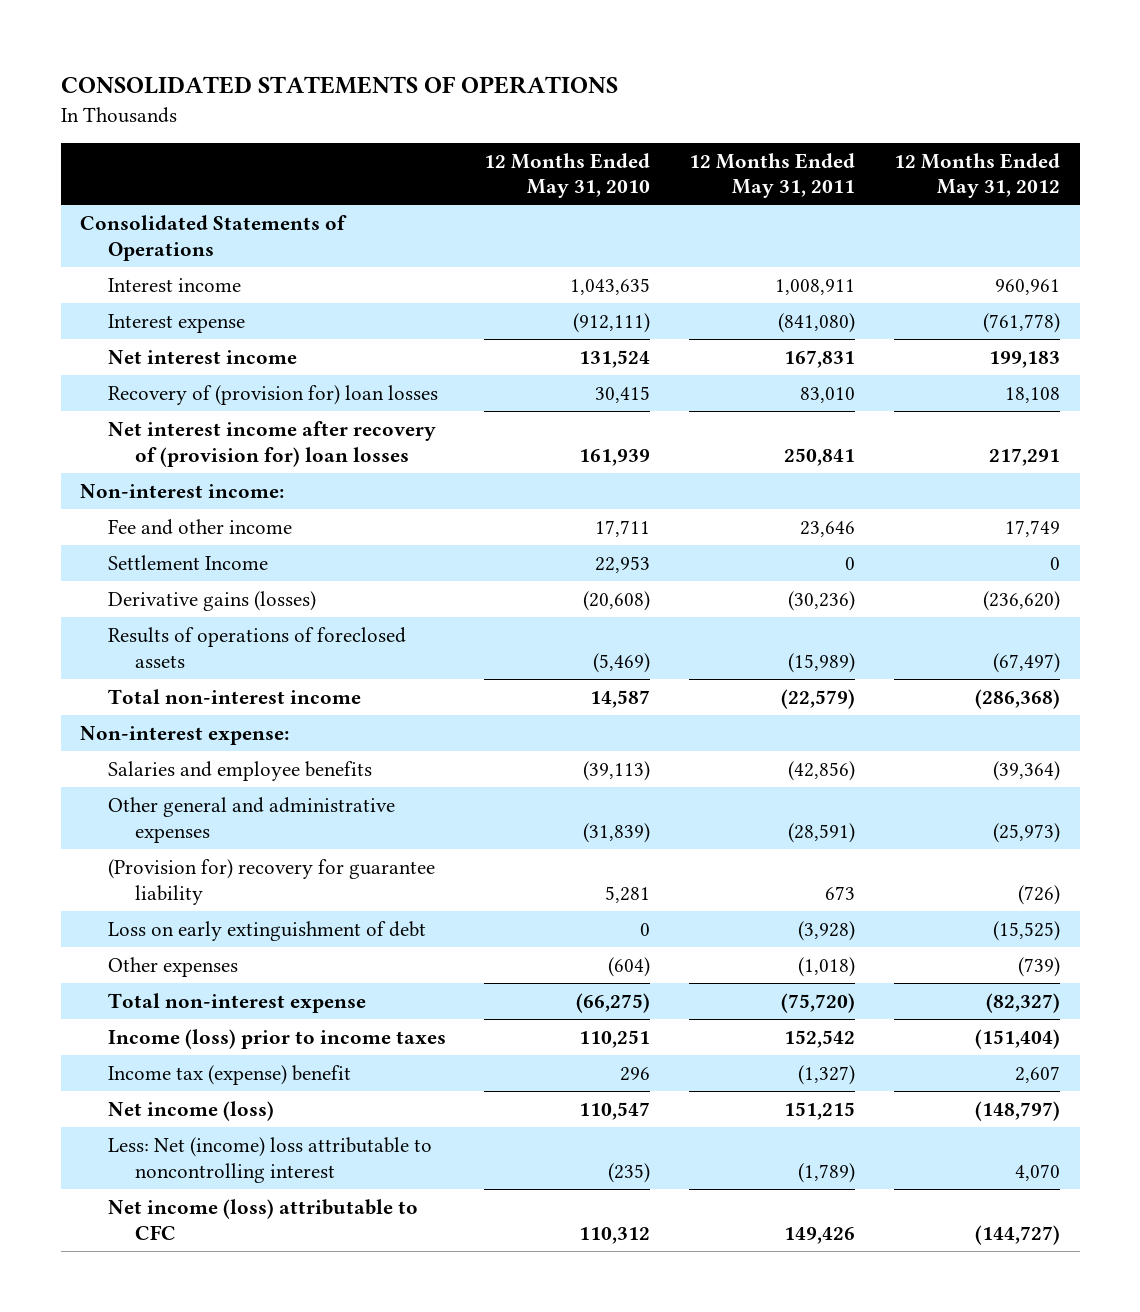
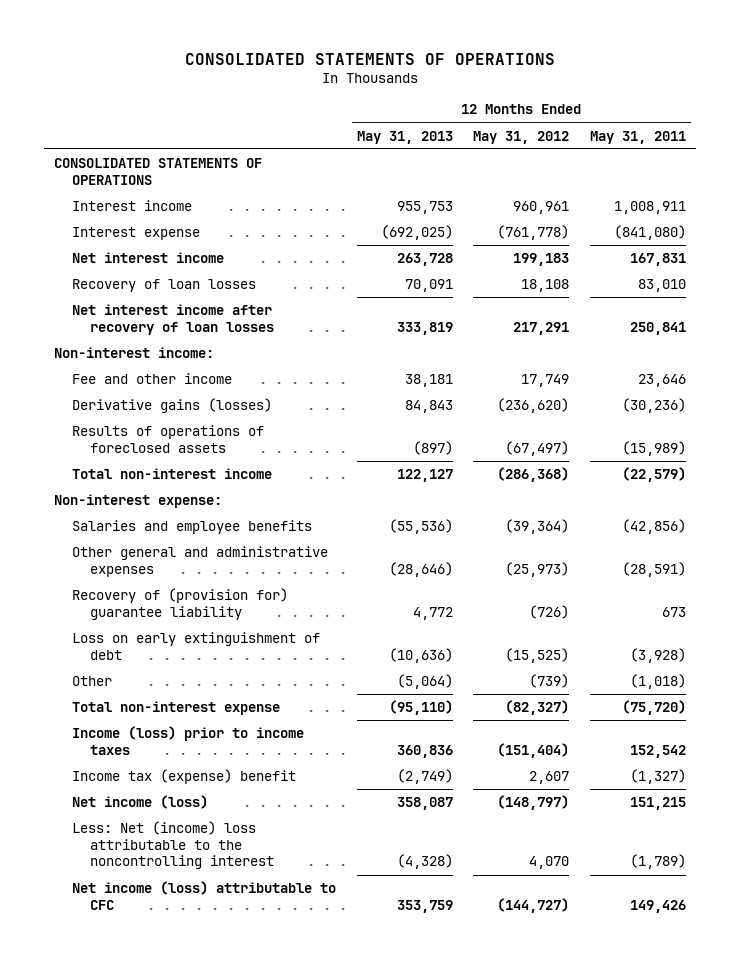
[484,152,651,199] 12 Months Ended May 31, 2010 -> none
none -> [356,130,453,144] May 31, 2013
[79,214,347,261] Consolidated Statements of Operations -> [54,158,263,185] CONSOLIDATED STATEMENTS OF OPERATIONS
[107,384,438,405] Recovery of (provision for) loan losses -> [72,279,257,293] Recovery of loan losses
[107,420,436,467] Net interest income after recovery of (provision for) loan losses -> [72,304,275,335] Net interest income after recovery of loan losses
[107,554,268,570] Settlement Income -> none
[107,858,435,905] (Provision for) recovery for guarantee liability -> [72,588,289,620] Recovery of (provision for) guarantee liability
[107,956,238,977] Other expenses -> [72,676,113,687] Other
[107,1136,432,1183] Less: Net (income) loss attributable to noncontrolling interest -> [72,821,275,870] Less: Net (income) loss attributable to the noncontrolling interest

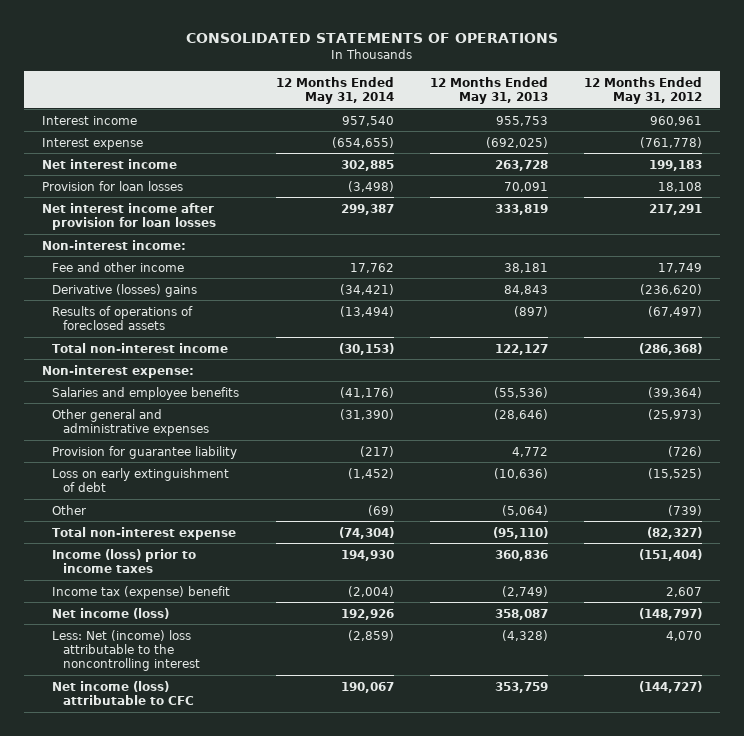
[589,130,686,144] May 31, 2011 -> none
none -> [275,76,394,105] 12 Months Ended May 31, 2014
[54,158,263,185] CONSOLIDATED STATEMENTS OF OPERATIONS -> none
[72,279,257,293] Recovery of loan losses -> [41,180,183,191] Provision for loan losses
[72,304,275,335] Net interest income after recovery of loan losses -> [41,202,217,230] Net interest income after provision for loan losses
[72,398,273,414] Derivative gains (losses) -> [52,283,198,297] Derivative (losses) gains
[72,588,289,620] Recovery of (provision for) guarantee liability -> [52,445,238,459] Provision for guarantee liability

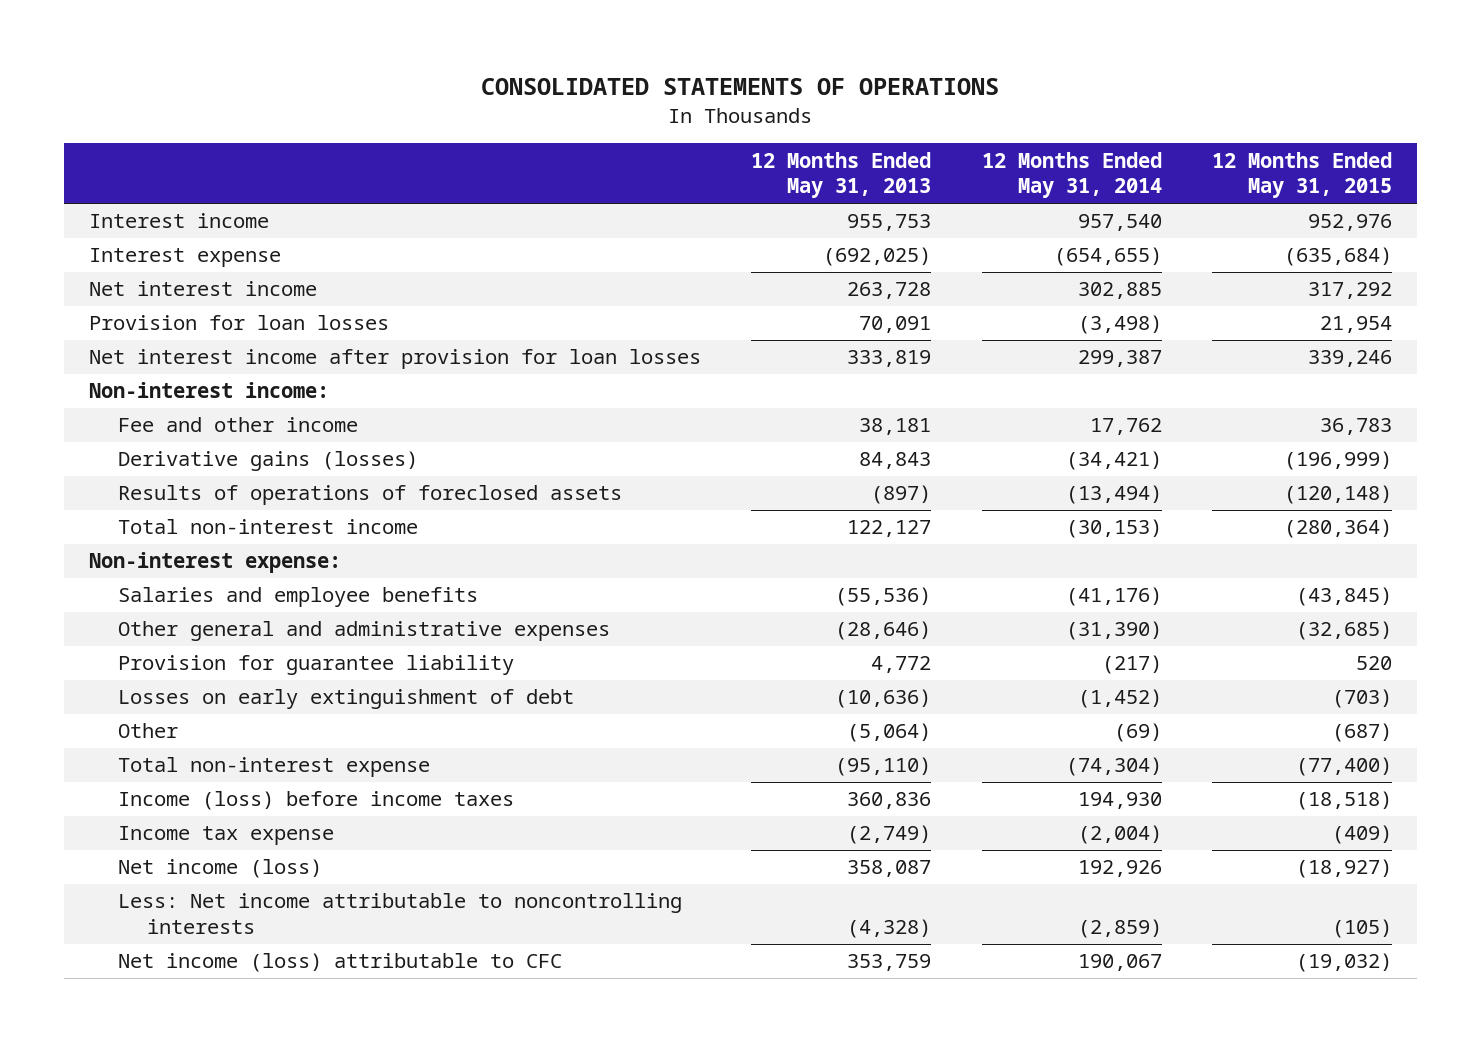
[583,76,702,105] 12 Months Ended May 31, 2012 -> none
none -> [1212,151,1393,199] 12 Months Ended May 31, 2015
[52,283,198,297] Derivative (losses) gains -> [117,451,418,472] Derivative gains (losses)
[52,467,230,492] Loss on early extinguishment of debt -> [117,689,574,710] Losses on early extinguishment of debt
[52,548,197,573] Income (loss) prior to income taxes -> [117,791,514,811] Income (loss) before income taxes
[52,585,231,599] Income tax (expense) benefit -> [117,826,334,846] Income tax expense
[52,629,200,672] Less: Net (income) loss attributable to the noncontrolling interest -> [117,893,682,935] Less: Net income attributable to noncontrolling interests

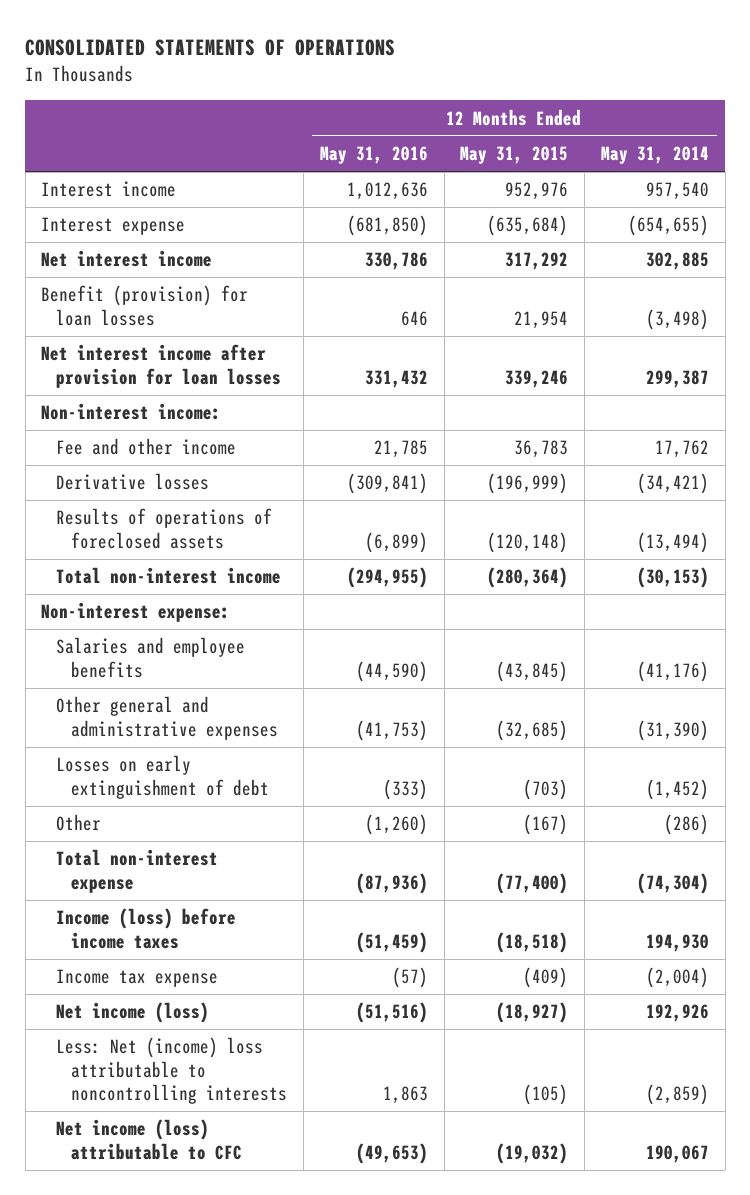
[751,151,932,199] 12 Months Ended May 31, 2013 -> none
none -> [319,146,428,165] May 31, 2016
[88,315,389,331] Provision for loan losses -> [41,285,249,326] Benefit (provision) for loan losses
[117,451,418,472] Derivative gains (losses) -> [56,473,210,491] Derivative losses
[117,655,514,676] Provision for guarantee liability -> none
[1113,723,1162,743] (69) -> [663,814,709,836] (286)
[1332,723,1393,743] (687) -> [523,814,569,836] (167)
[117,893,682,935] Less: Net income attributable to noncontrolling interests -> [56,1037,288,1104] Less: Net (income) loss attributable to noncontrolling interests

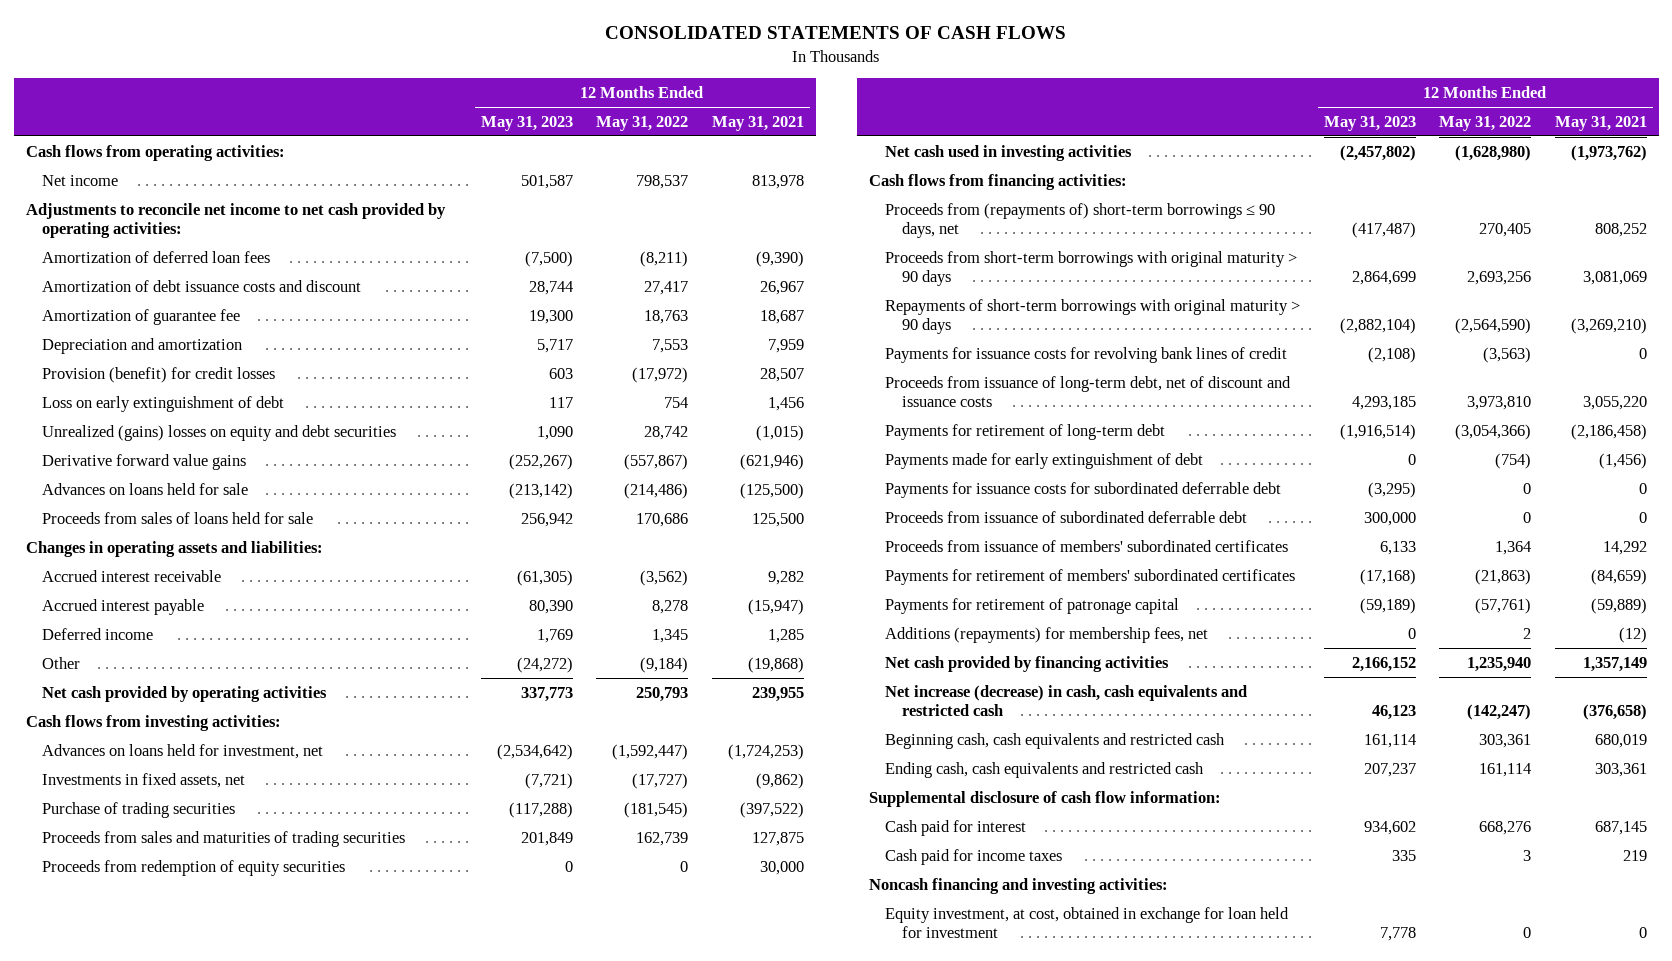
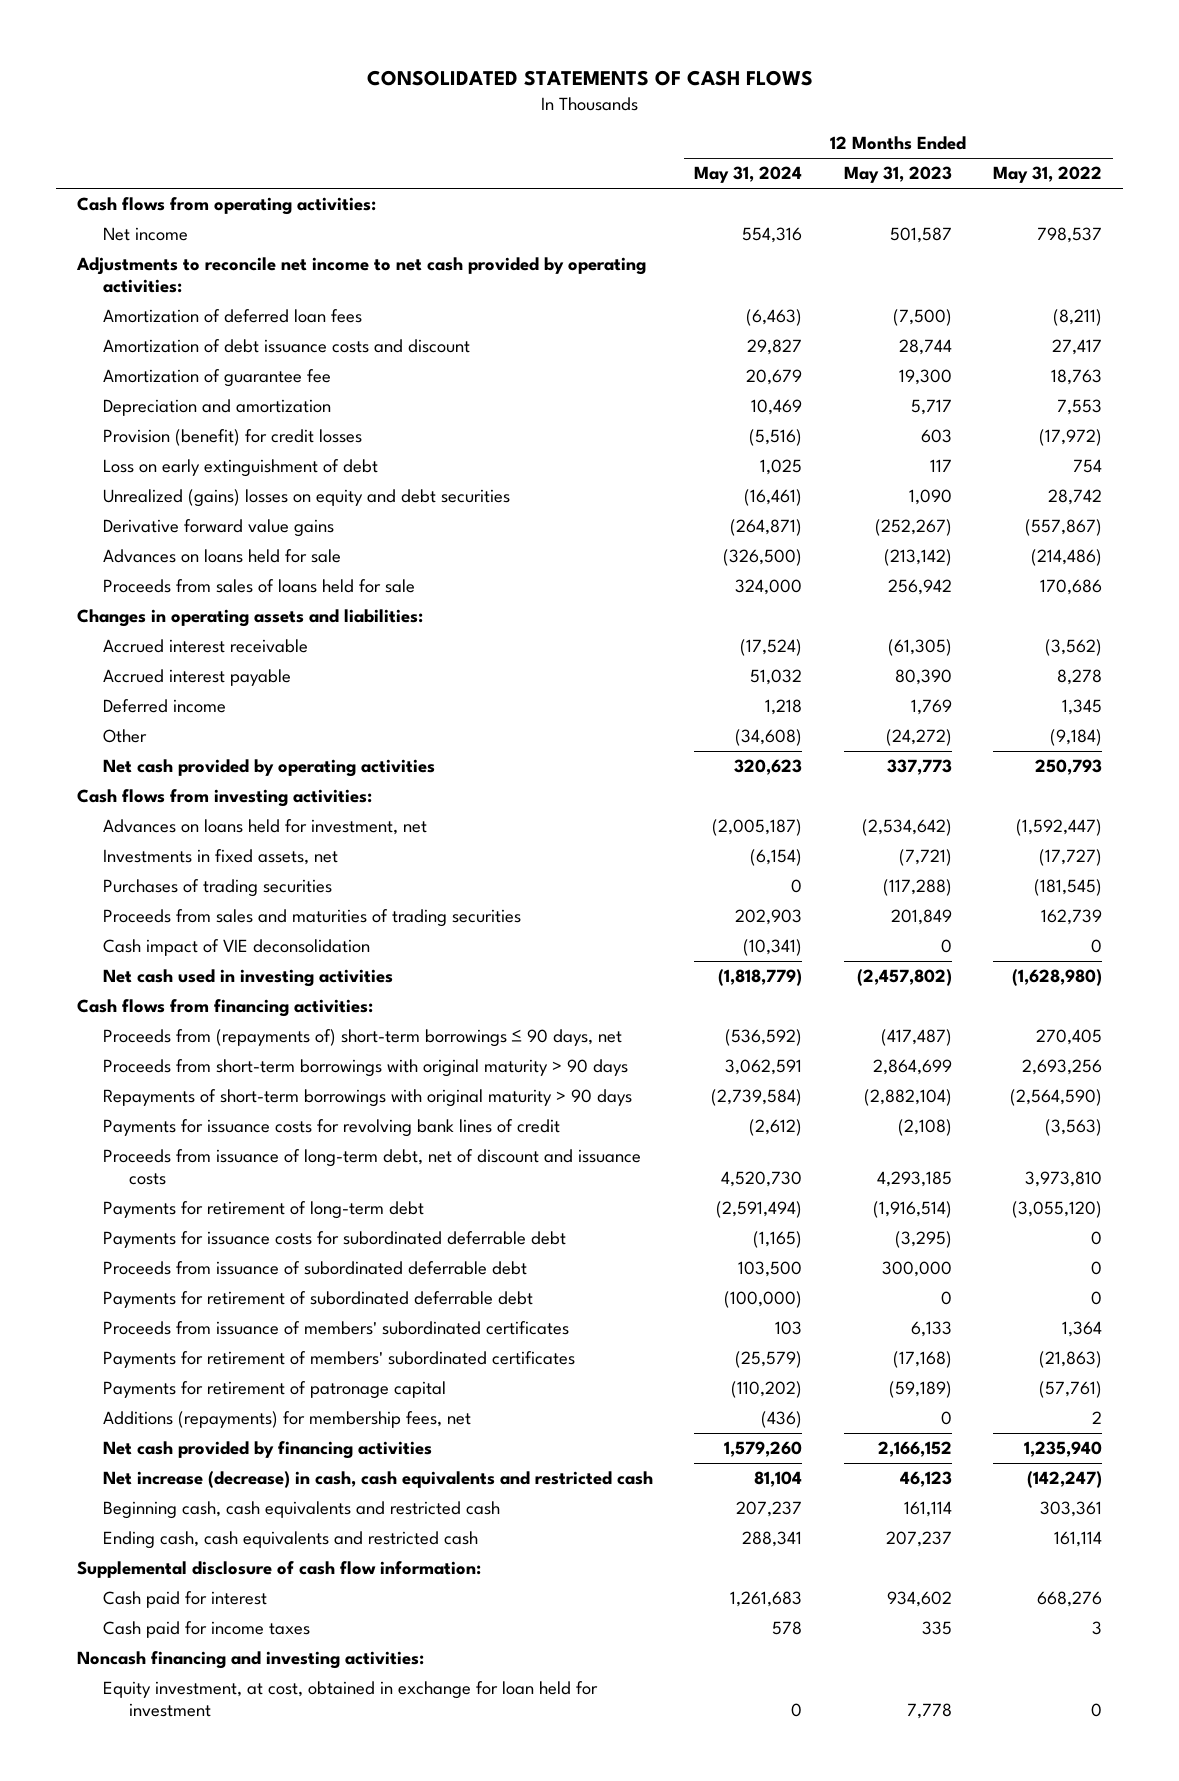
[711,115,804,131] May 31, 2021 -> none
none -> [694,166,803,184] May 31, 2024
[42,801,236,818] Purchase of trading securities -> [103,879,333,898] Purchases of trading securities
[42,859,346,876] Proceeds from redemption of equity securities -> none
none -> [103,939,371,957] Cash impact of VIE deconsolidation
[885,452,1204,469] Payments made for early extinguishment of debt -> none
[1455,423,1532,440] (3,054,366) -> [1012,1201,1103,1219] (3,055,120)
none -> [103,1291,534,1309] Payments for retirement of subordinated deferrable debt

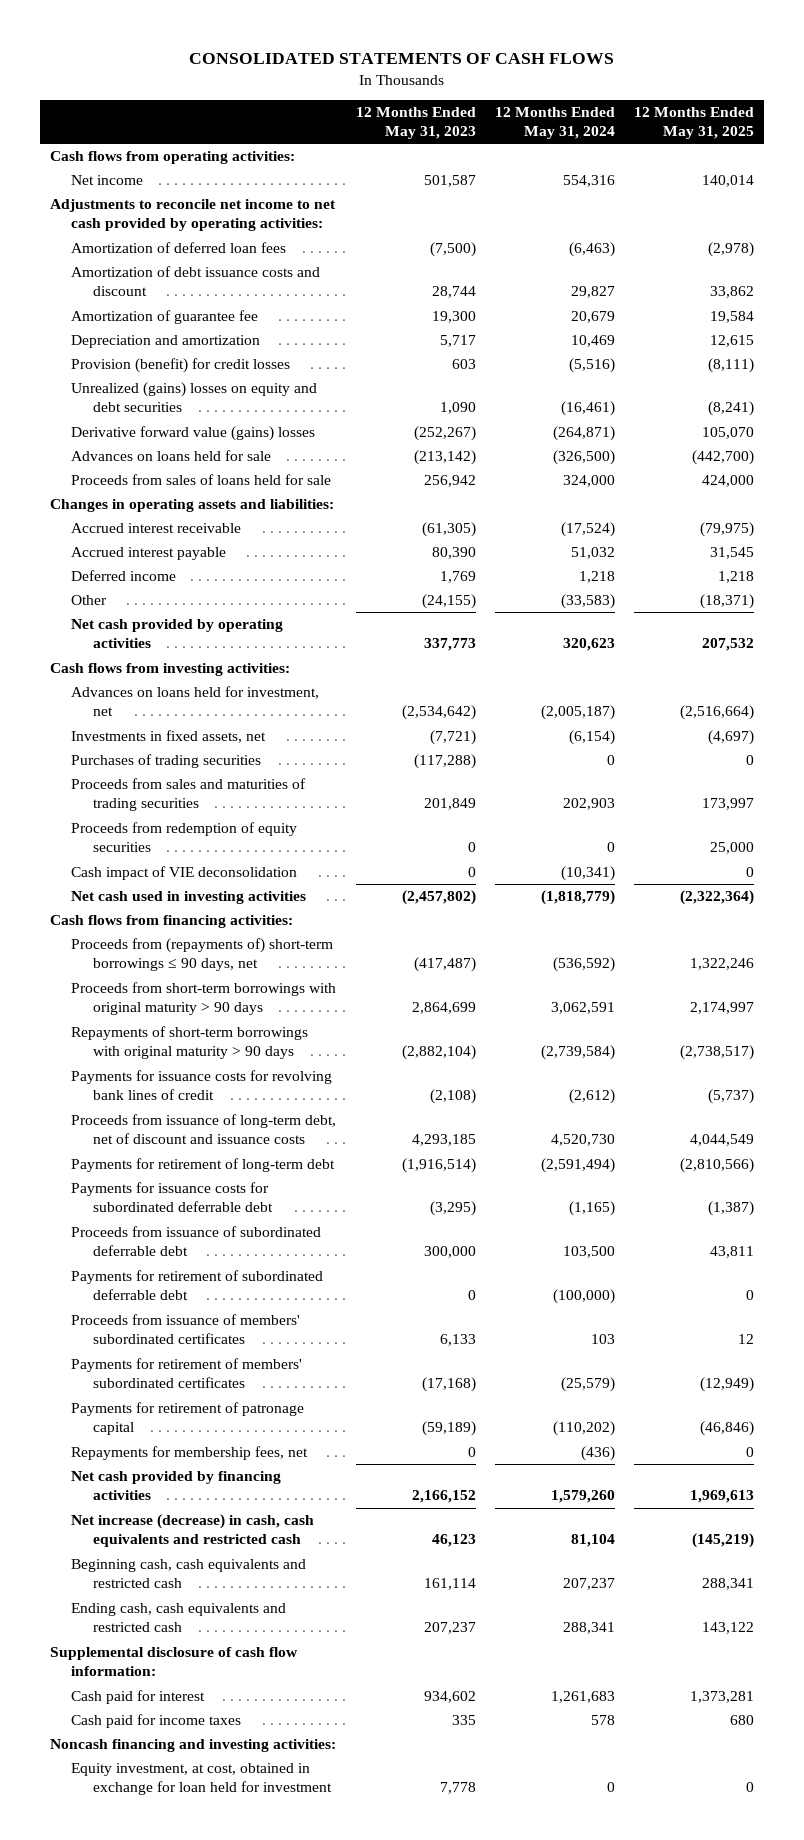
[993,166,1103,184] May 31, 2022 -> none
none -> [634,106,755,140] 12 Months Ended May 31, 2025
[103,459,379,478] Loss on early extinguishment of debt -> none
[103,519,335,538] Derivative forward value gains -> [71,426,316,442] Derivative forward value (gains) losses
[735,729,803,747] (34,608) -> [561,594,616,610] (33,583)
[885,729,952,747] (24,272) -> [421,594,476,610] (24,155)
none -> [71,822,298,853] Proceeds from redemption of equity securities
[103,1411,472,1429] Additions (repayments) for membership fees, net -> [71,1446,309,1461] Repayments for membership fees, net

